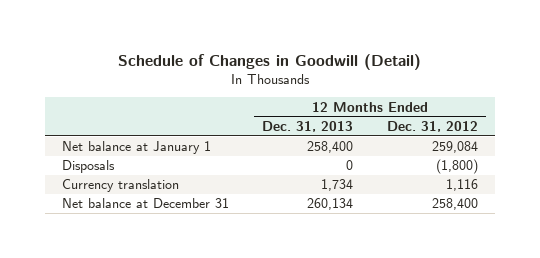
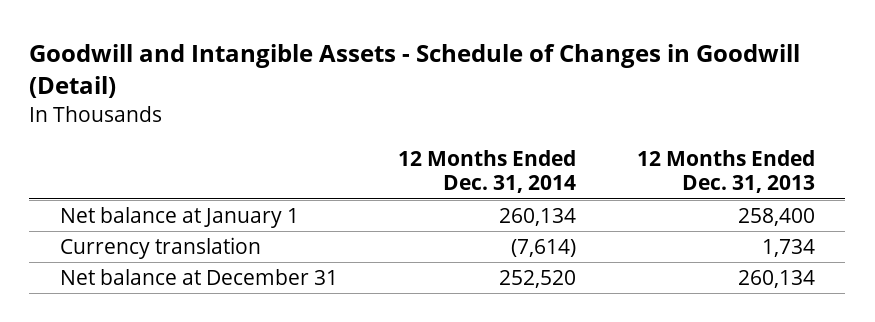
[117,53,421,70] Schedule of Changes in Goodwill (Detail) -> [29,43,801,99] Goodwill and Intangible Assets - Schedule of Changes in Goodwill (Detail)
[386,120,478,132] Dec. 31, 2012 -> none
none -> [398,149,577,194] 12 Months Ended Dec. 31, 2014
[61,160,115,174] Disposals -> none

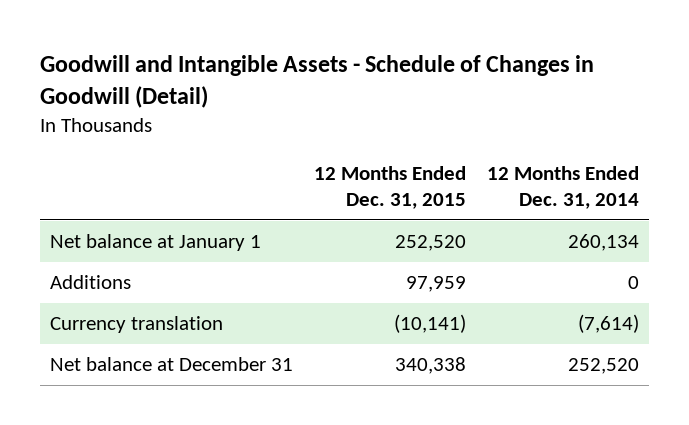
[637,149,816,194] 12 Months Ended Dec. 31, 2013 -> none
none -> [313,165,466,209] 12 Months Ended Dec. 31, 2015
none -> [50,275,132,290] Additions

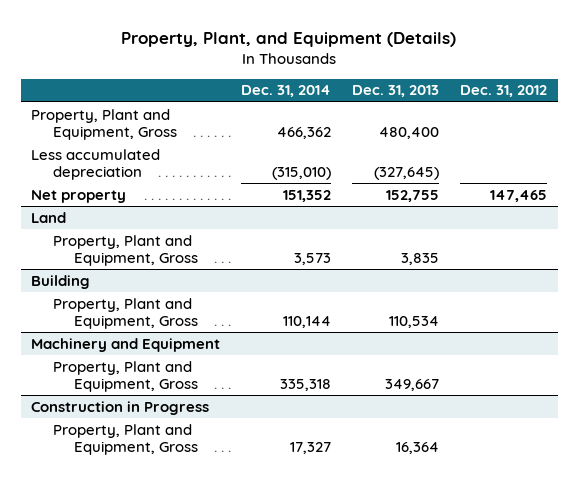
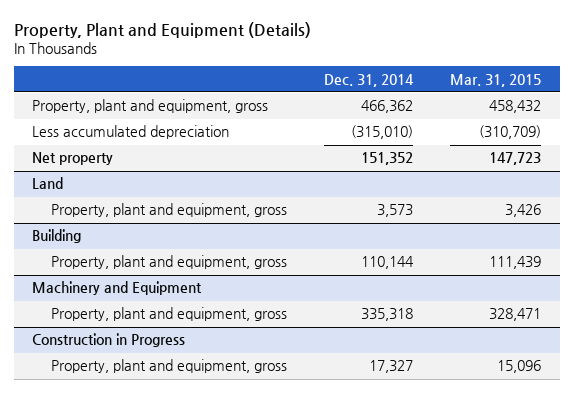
[121,31,457,47] Property, Plant, and Equipment (Details) -> [13,21,311,38] Property, Plant and Equipment (Details)
[352,85,440,98] Dec. 31, 2013 -> none
[460,85,548,98] Dec. 31, 2012 -> none
none -> [450,73,542,87] Mar. 31, 2015
[31,108,177,140] Property, Plant and Equipment, Gross -> [32,99,269,114] Property, plant and equipment, gross
[52,234,199,266] Property, Plant and Equipment, Gross -> [51,203,288,218] Property, plant and equipment, gross
[52,297,199,329] Property, Plant and Equipment, Gross -> [51,255,288,270] Property, plant and equipment, gross
[52,360,199,392] Property, Plant and Equipment, Gross -> [51,307,288,322] Property, plant and equipment, gross
[52,423,199,455] Property, Plant and Equipment, Gross -> [51,359,288,374] Property, plant and equipment, gross

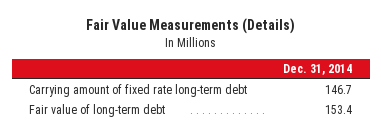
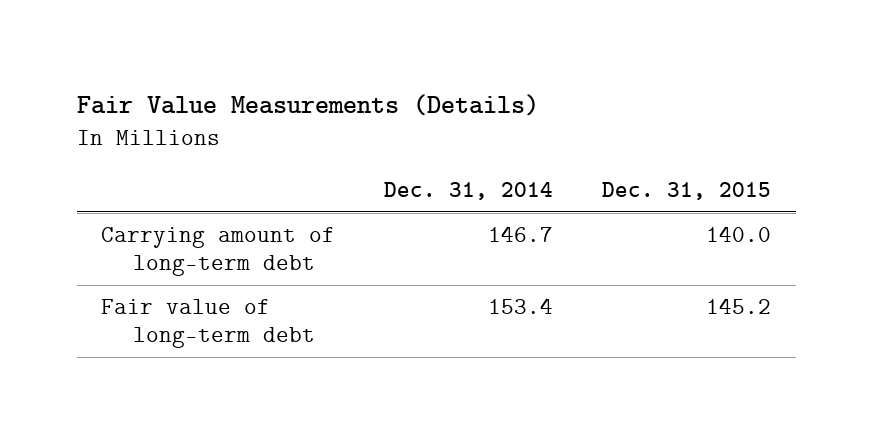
none -> [602,181,772,200] Dec. 31, 2015
[29,84,248,98] Carrying amount of fixed rate long-term debt -> [101,226,336,277] Carrying amount of long-term debt

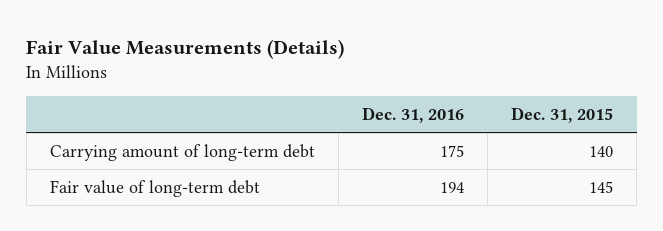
[384,181,554,200] Dec. 31, 2014 -> none
none -> [362,107,465,124] Dec. 31, 2016
[706,225,772,242] 140.0 -> [589,145,614,157] 140
[706,297,772,314] 145.2 -> [589,180,614,193] 145

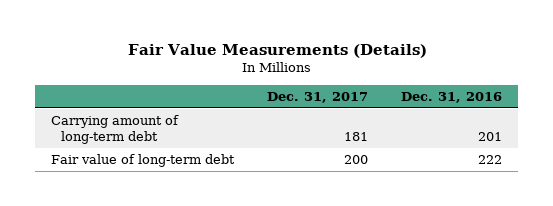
[511,107,614,124] Dec. 31, 2015 -> none
none -> [267,91,369,103] Dec. 31, 2017
[440,144,465,157] 175 -> [477,132,502,142] 201
[440,181,465,193] 194 -> [477,155,502,165] 222

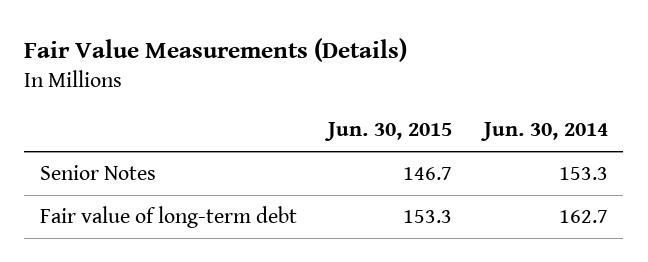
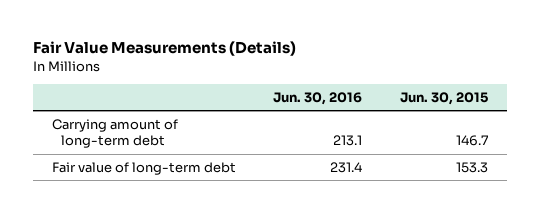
[479,122,608,142] Jun. 30, 2014 -> none
none -> [273,92,363,106] Jun. 30, 2016
[40,165,157,181] Senior Notes -> [51,118,178,149] Carrying amount of long-term debt

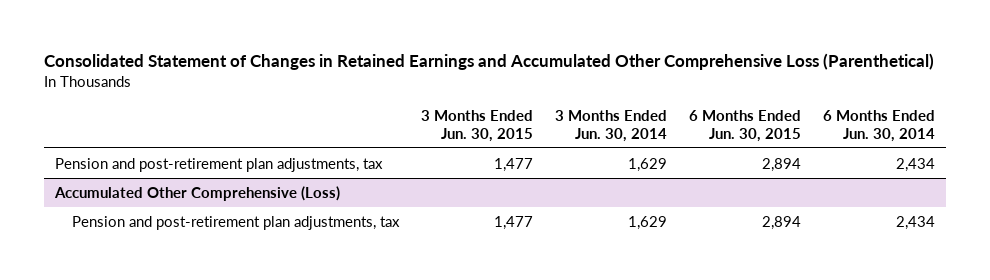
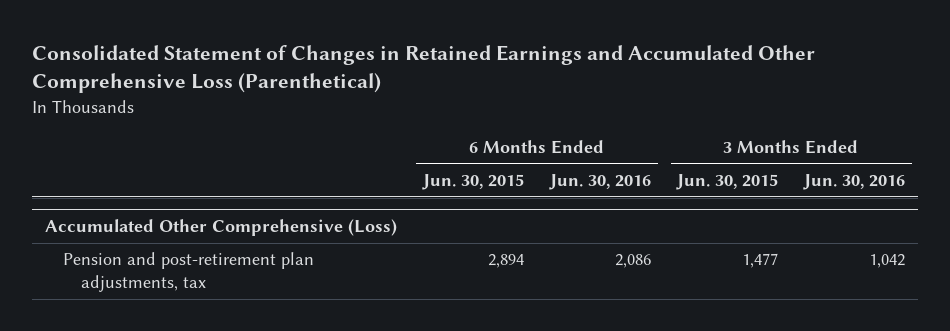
[554,109,667,142] 3 Months Ended Jun. 30, 2014 -> none
[823,109,936,142] 6 Months Ended Jun. 30, 2014 -> none
none -> [549,174,652,191] Jun. 30, 2016
none -> [803,174,906,191] Jun. 30, 2016
[55,157,384,172] Pension and post-retirement plan adjustments, tax -> none

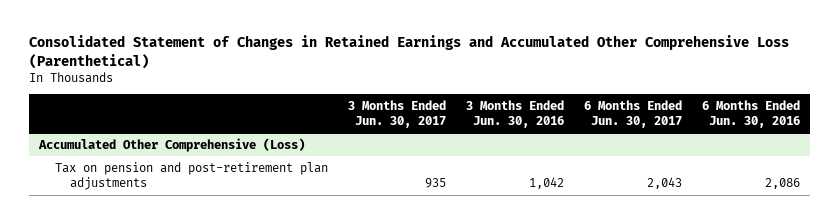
[421,174,524,191] Jun. 30, 2015 -> none
[676,174,779,191] Jun. 30, 2015 -> none
none -> [347,99,446,128] 3 Months Ended Jun. 30, 2017
none -> [584,99,683,128] 6 Months Ended Jun. 30, 2017
[63,252,315,293] Pension and post-retirement plan adjustments, tax -> [54,161,328,191] Tax on pension and post-retirement plan adjustments

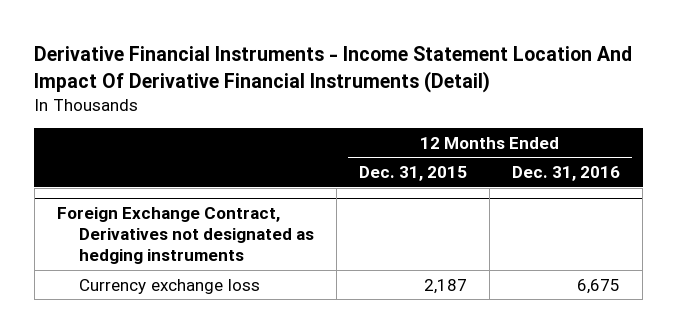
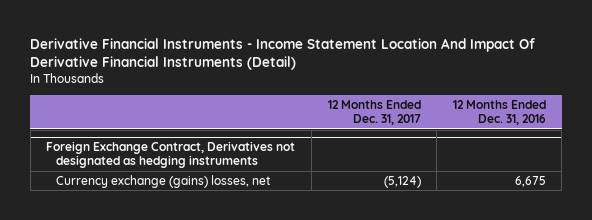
[359,165,468,181] Dec. 31, 2015 -> none
none -> [327,99,421,126] 12 Months Ended Dec. 31, 2017
[78,278,260,294] Currency exchange loss -> [56,174,272,188] Currency exchange (gains) losses, net

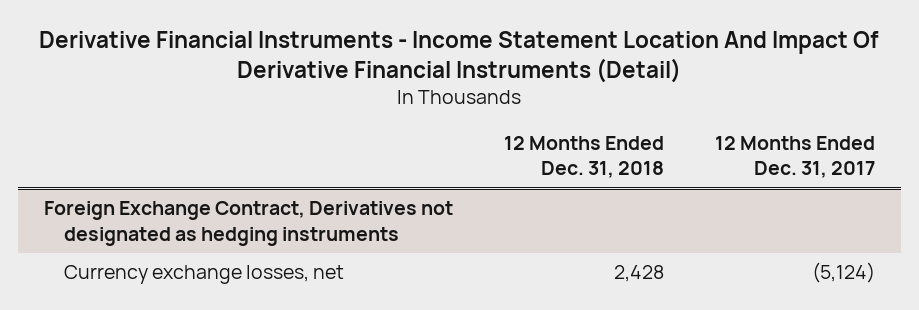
[452,99,546,126] 12 Months Ended Dec. 31, 2016 -> none
none -> [503,136,664,179] 12 Months Ended Dec. 31, 2018
[56,174,272,188] Currency exchange (gains) losses, net -> [63,265,344,285] Currency exchange losses, net

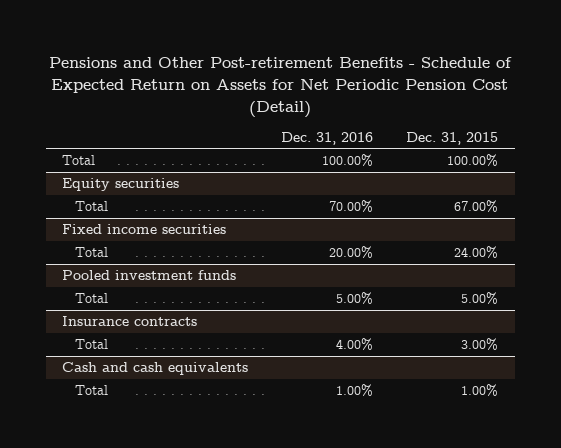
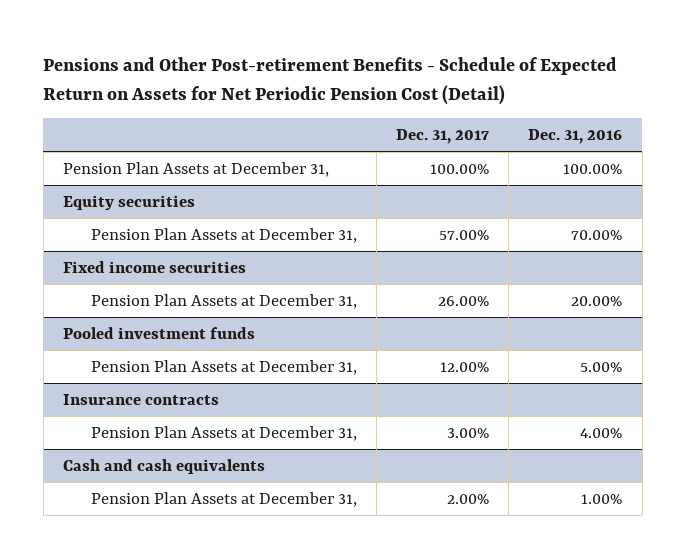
[406,131,499,145] Dec. 31, 2015 -> none
none -> [396,128,490,144] Dec. 31, 2017
[62,155,96,166] Total -> [62,161,329,177] Pension Plan Assets at December 31,
[74,201,108,212] Total -> [91,227,358,243] Pension Plan Assets at December 31,
[74,247,108,258] Total -> [91,293,358,309] Pension Plan Assets at December 31,
[74,293,108,304] Total -> [91,359,358,375] Pension Plan Assets at December 31,
[74,339,108,350] Total -> [91,425,358,441] Pension Plan Assets at December 31,
[74,385,108,396] Total -> [91,491,358,507] Pension Plan Assets at December 31,

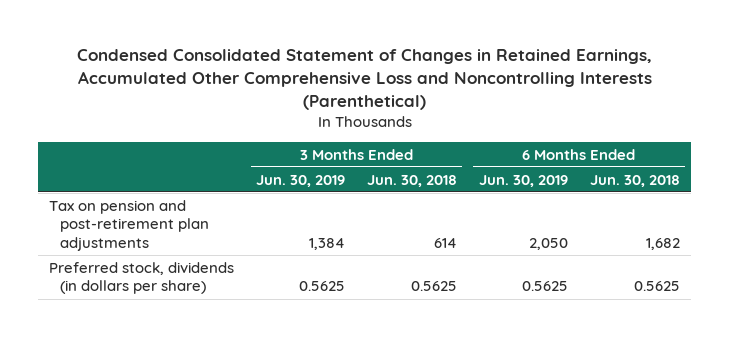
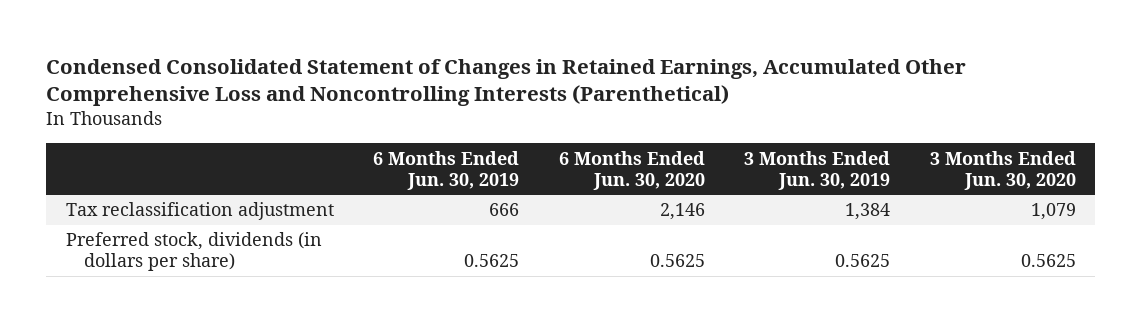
[367,174,458,187] Jun. 30, 2018 -> none
[589,174,680,187] Jun. 30, 2018 -> none
none -> [558,150,705,190] 6 Months Ended Jun. 30, 2020
none -> [929,150,1076,190] 3 Months Ended Jun. 30, 2020
[49,199,210,252] Tax on pension and post-retirement plan adjustments -> [65,202,334,221] Tax reclassification adjustment
[528,238,568,251] 2,050 -> [489,203,520,217] 666

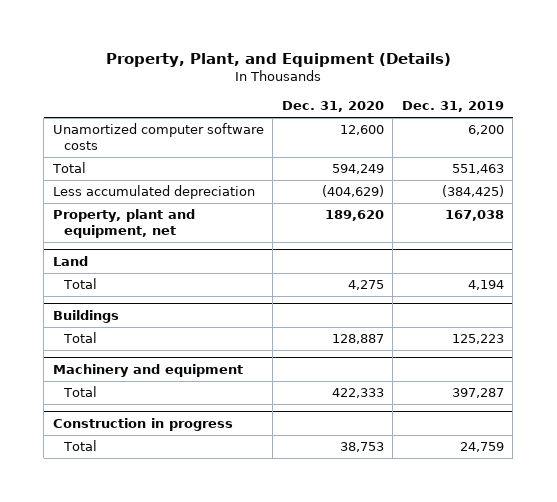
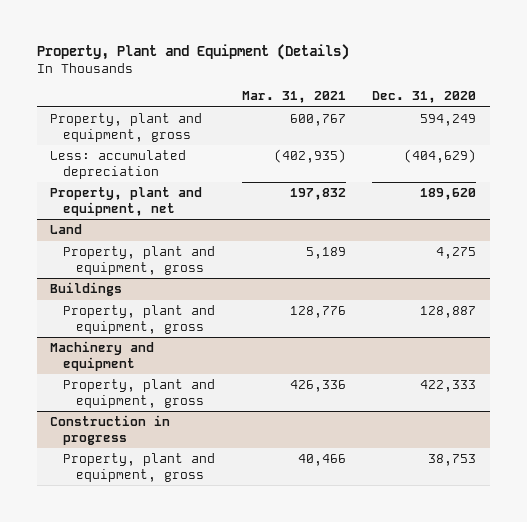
[106,52,452,67] Property, Plant, and Equipment (Details) -> [37,44,350,61] Property, Plant and Equipment (Details)
[401,101,504,113] Dec. 31, 2019 -> none
none -> [241,91,346,104] Mar. 31, 2021
[52,123,264,151] Unamortized computer software costs -> none
[51,162,86,174] Total -> [50,113,203,142] Property, plant and equipment, gross
[52,185,255,200] Less accumulated depreciation -> [50,150,187,179] Less: accumulated depreciation
[62,278,97,290] Total -> [63,246,216,275] Property, plant and equipment, gross
[62,332,97,344] Total -> [63,305,216,334] Property, plant and equipment, gross
[62,386,97,398] Total -> [63,379,216,408] Property, plant and equipment, gross
[62,440,97,452] Total -> [63,453,216,482] Property, plant and equipment, gross

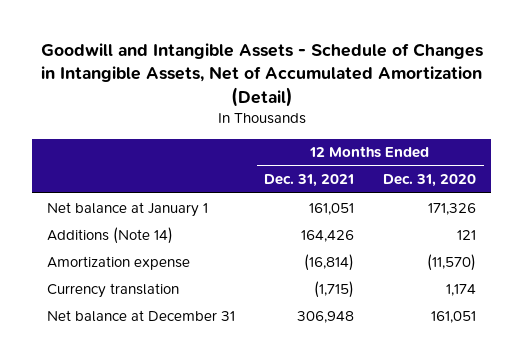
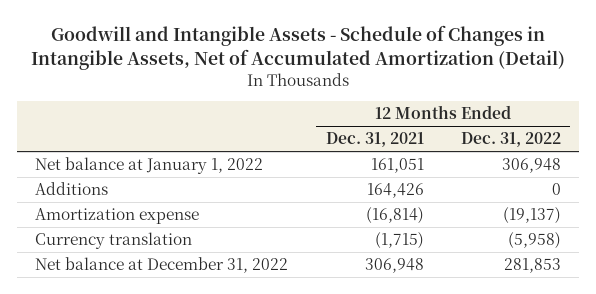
[383,174,477,188] Dec. 31, 2020 -> none
none -> [460,132,561,148] Dec. 31, 2022
[46,201,208,217] Net balance at January 1 -> [35,157,264,175] Net balance at January 1, 2022
[46,226,173,244] Additions (Note 14) -> [35,182,109,196] Additions
[46,309,235,322] Net balance at December 31 -> [35,257,289,274] Net balance at December 31, 2022

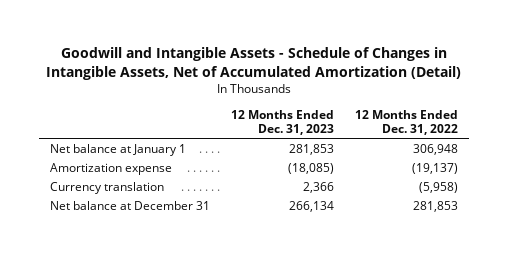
[325,132,424,148] Dec. 31, 2021 -> none
none -> [230,109,334,135] 12 Months Ended Dec. 31, 2023
[35,182,109,196] Additions -> none
[35,157,264,175] Net balance at January 1, 2022 -> [49,143,186,156] Net balance at January 1
[35,257,289,274] Net balance at December 31, 2022 -> [49,200,210,210] Net balance at December 31

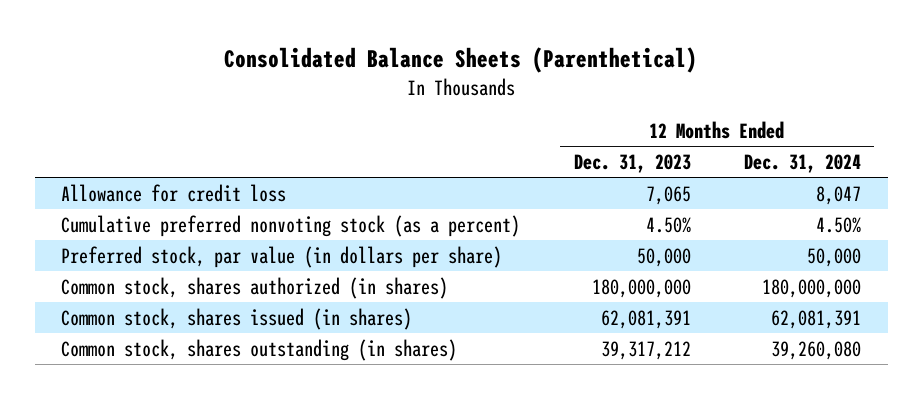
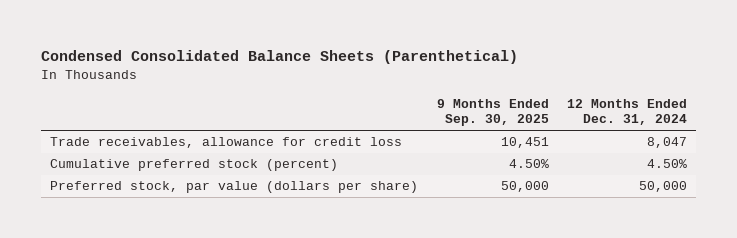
[224,46,698,73] Consolidated Balance Sheets (Parenthetical) -> [41,50,519,65] Condensed Consolidated Balance Sheets (Parenthetical)
[573,154,691,174] Dec. 31, 2023 -> none
none -> [436,98,549,127] 9 Months Ended Sep. 30, 2025
[61,276,449,299] Common stock, shares authorized (in shares) -> none
[61,307,413,330] Common stock, shares issued (in shares) -> none
[61,338,458,361] Common stock, shares outstanding (in shares) -> none
[61,183,287,202] Allowance for credit loss -> [50,137,403,149] Trade receivables, allowance for credit loss
[61,214,521,237] Cumulative preferred nonvoting stock (as a percent) -> [50,159,339,172] Cumulative preferred stock (percent)
[61,245,503,268] Preferred stock, par value (in dollars per share) -> [50,181,419,194] Preferred stock, par value (dollars per share)

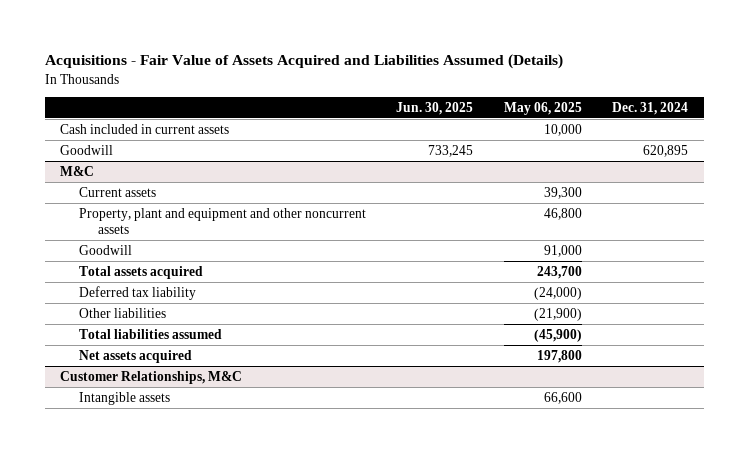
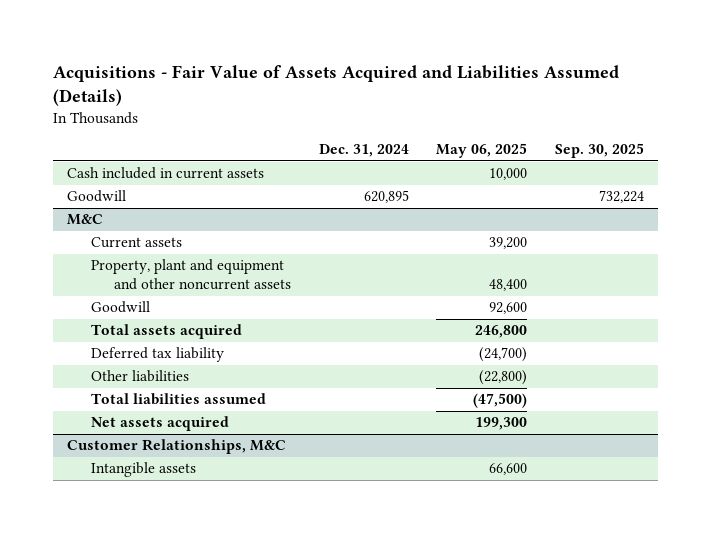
[396,101,474,115] Jun. 30, 2025 -> none
none -> [554,143,644,159] Sep. 30, 2025
[543,186,582,199] 39,300 -> [489,237,528,250] 39,200
[543,207,582,220] 46,800 -> [489,279,528,292] 48,400
[543,244,582,257] 91,000 -> [489,302,528,315] 92,600
[536,265,582,279] 243,700 -> [475,325,528,339] 246,800
[533,286,582,300] (24,000) -> [479,347,528,363] (24,700)
[533,307,582,321] (21,900) -> [479,370,528,386] (22,800)
[533,328,582,342] (45,900) -> [473,393,528,409] (47,500)
[536,349,582,363] 197,800 -> [475,417,528,431] 199,300

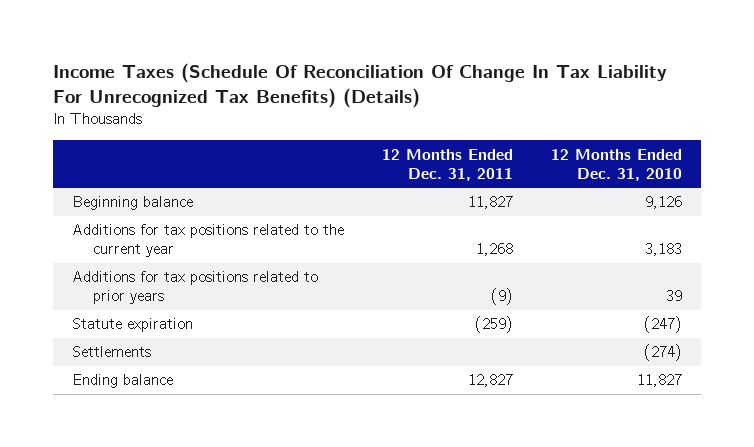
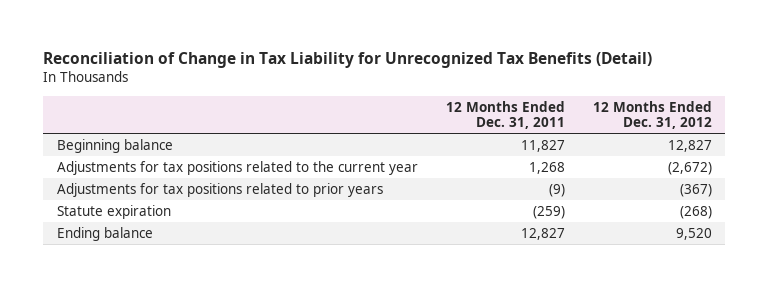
[53,62,668,108] Income Taxes (Schedule Of Reconciliation Of Change In Tax Liability For Unrecognized Tax Benefits) (Details) -> [43,52,653,69] Reconciliation of Change in Tax Liability for Unrecognized Tax Benefits (Detail)
[551,148,683,181] 12 Months Ended Dec. 31, 2010 -> none
none -> [592,100,712,129] 12 Months Ended Dec. 31, 2012
[72,224,345,258] Additions for tax positions related to the current year -> [57,160,419,175] Adjustments for tax positions related to the current year
[72,271,319,305] Additions for tax positions related to prior years -> [57,182,384,197] Adjustments for tax positions related to prior years
[72,346,152,358] Settlements -> none

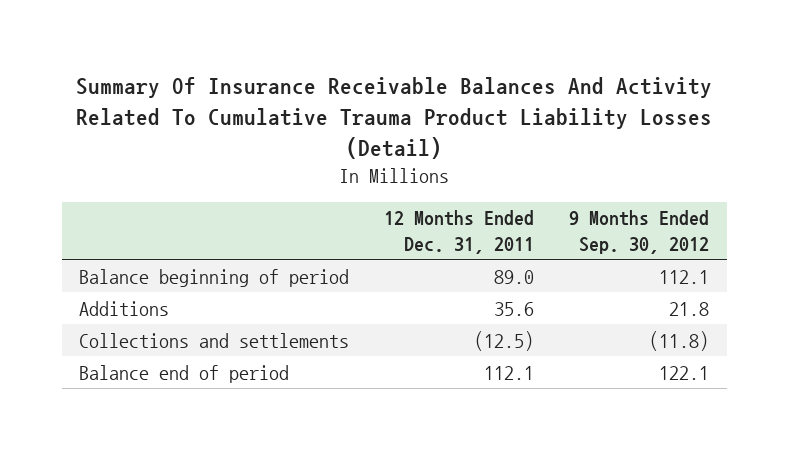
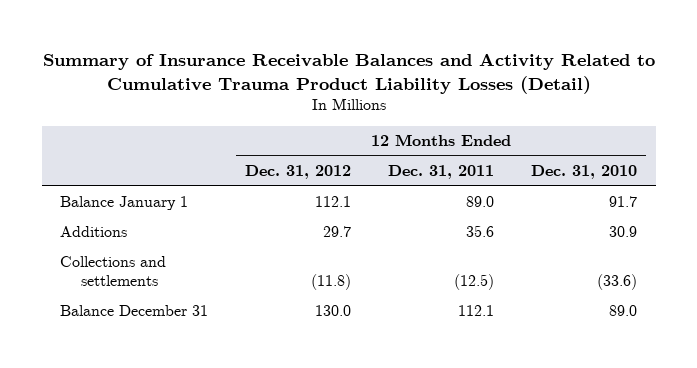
[76,76,713,159] Summary Of Insurance Receivable Balances And Activity Related To Cumulative Trauma Product Liability Losses (Detail) -> [42,52,655,94] Summary of Insurance Receivable Balances and Activity Related to Cumulative Trauma Product Liability Losses (Detail)
[569,210,710,254] 9 Months Ended Sep. 30, 2012 -> none
none -> [245,165,352,180] Dec. 31, 2012
none -> [531,165,638,180] Dec. 31, 2010
[79,268,350,287] Balance beginning of period -> [60,196,189,211] Balance January 1
[79,364,290,383] Balance end of period -> [60,305,209,317] Balance December 31

